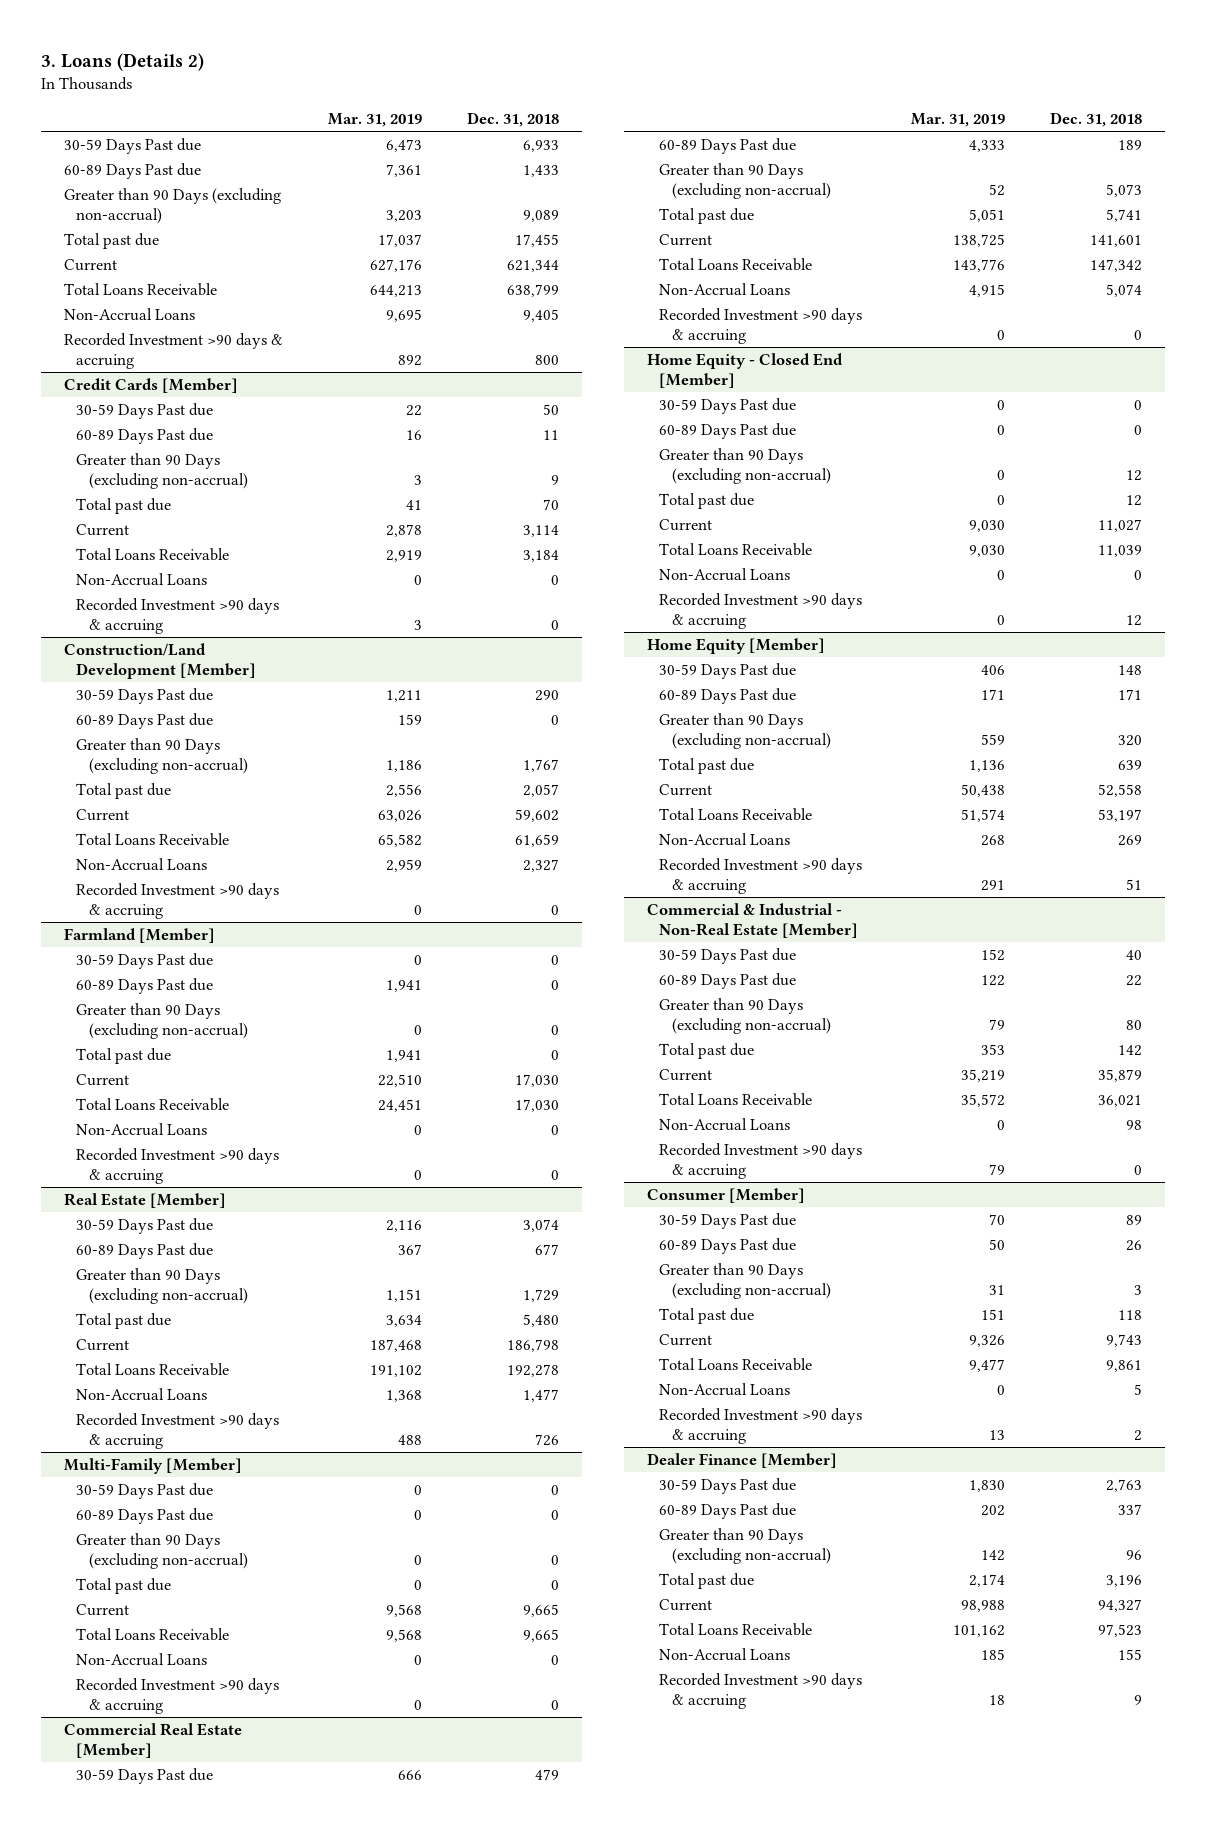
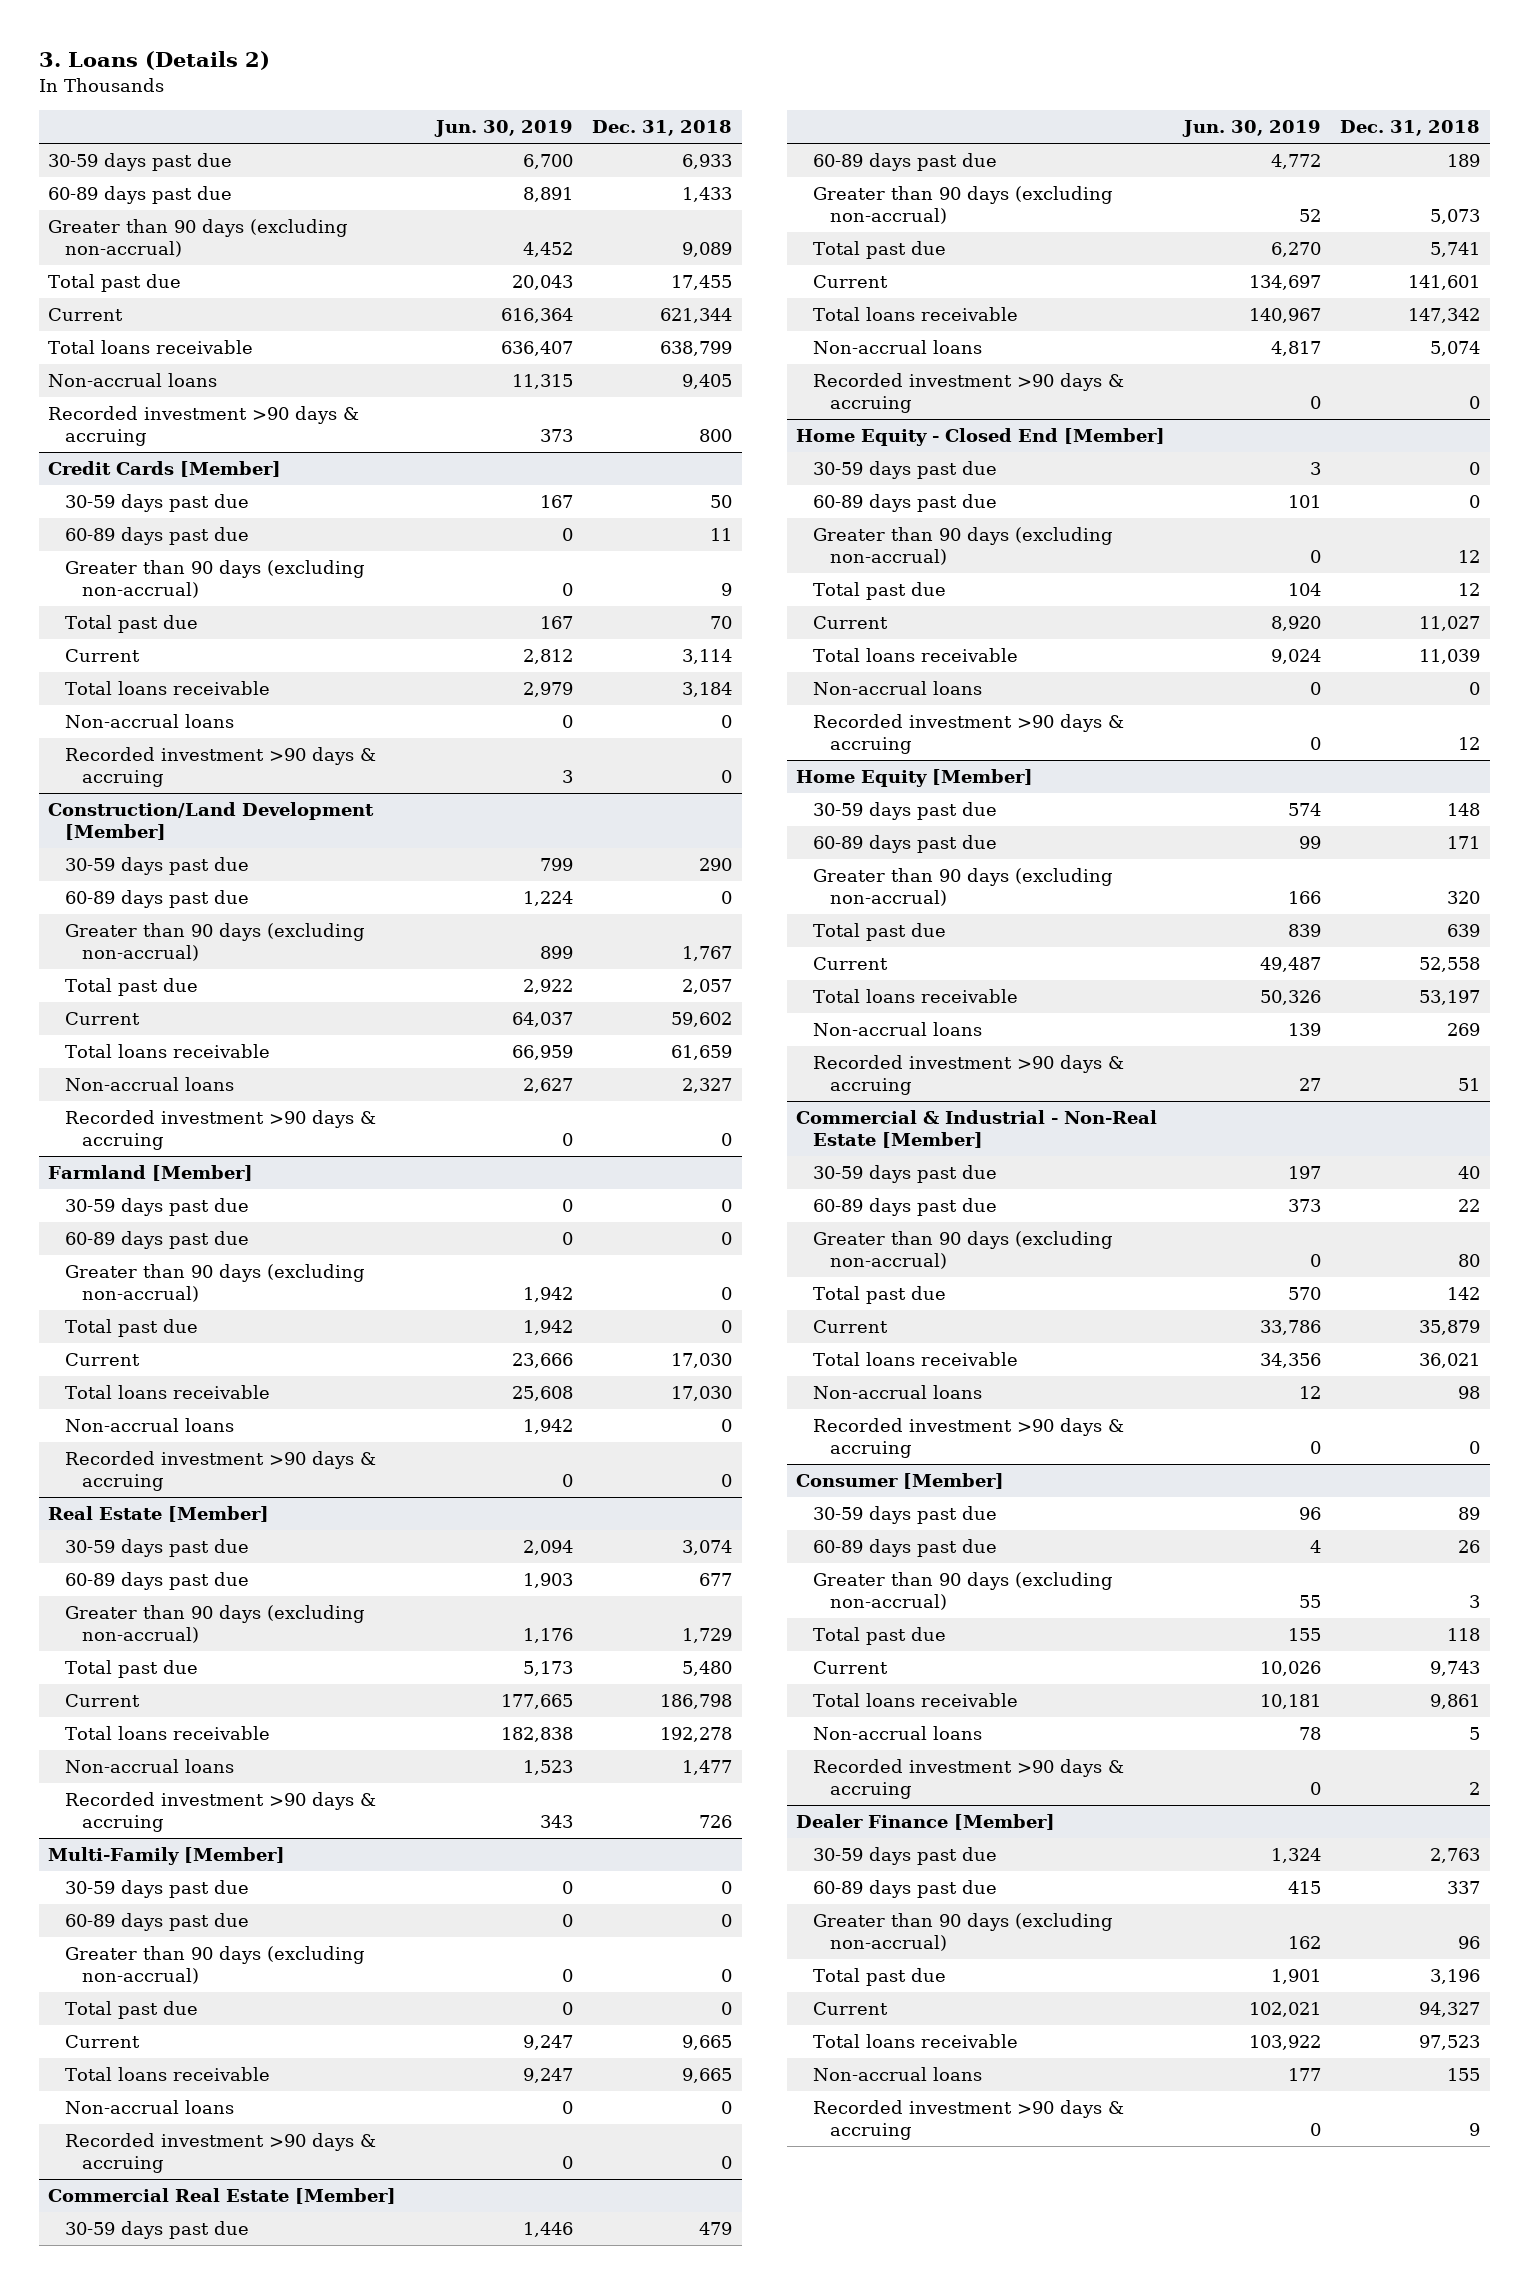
[328,113,423,128] Mar. 31, 2019 -> none
none -> [434,120,574,138] Jun. 30, 2019
[63,138,201,155] 30-59 Days Past due -> [48,153,233,172] 30-59 days past due
[63,163,201,180] 60-89 Days Past due -> [48,186,233,205] 60-89 days past due
[63,188,281,224] Greater than 90 Days (excluding non-accrual) -> [48,219,349,258] Greater than 90 days (excluding non-accrual)
[63,283,217,297] Total Loans Receivable -> [48,340,254,355] Total loans receivable
[63,308,195,322] Non-Accrual Loans -> [48,373,218,388] Non-accrual loans
[63,333,283,369] Recorded Investment >90 days & accruing -> [48,406,360,447] Recorded investment >90 days & accruing
[76,403,214,420] 30-59 Days Past due -> [65,494,250,513] 30-59 days past due
[76,428,214,445] 60-89 Days Past due -> [65,527,250,546] 60-89 days past due
[76,453,249,489] Greater than 90 Days (excluding non-accrual) -> [65,560,366,599] Greater than 90 days (excluding non-accrual)
[76,548,230,562] Total Loans Receivable -> [65,681,271,696] Total loans receivable
[76,573,208,587] Non-Accrual Loans -> [65,714,235,729] Non-accrual loans
[76,598,280,634] Recorded Investment >90 days & accruing -> [65,747,377,788] Recorded investment >90 days & accruing
[76,688,214,705] 30-59 Days Past due -> [65,857,250,876] 30-59 days past due
[76,713,214,730] 60-89 Days Past due -> [65,890,250,909] 60-89 days past due
[76,738,249,774] Greater than 90 Days (excluding non-accrual) -> [65,923,366,962] Greater than 90 days (excluding non-accrual)
[76,833,230,847] Total Loans Receivable -> [65,1044,271,1059] Total loans receivable
[76,858,208,872] Non-Accrual Loans -> [65,1077,235,1092] Non-accrual loans
[76,883,280,919] Recorded Investment >90 days & accruing -> [65,1110,377,1151] Recorded investment >90 days & accruing
[76,953,214,970] 30-59 Days Past due -> [65,1198,250,1217] 30-59 days past due
[76,978,214,995] 60-89 Days Past due -> [65,1231,250,1250] 60-89 days past due
[76,1003,249,1039] Greater than 90 Days (excluding non-accrual) -> [65,1264,366,1303] Greater than 90 days (excluding non-accrual)
[76,1098,230,1112] Total Loans Receivable -> [65,1385,271,1400] Total loans receivable
[76,1123,208,1137] Non-Accrual Loans -> [65,1418,235,1433] Non-accrual loans
[76,1148,280,1184] Recorded Investment >90 days & accruing -> [65,1451,377,1492] Recorded investment >90 days & accruing
[76,1218,214,1235] 30-59 Days Past due -> [65,1539,250,1558] 30-59 days past due
[76,1243,214,1260] 60-89 Days Past due -> [65,1572,250,1591] 60-89 days past due
[76,1268,249,1304] Greater than 90 Days (excluding non-accrual) -> [65,1605,366,1644] Greater than 90 days (excluding non-accrual)
[76,1363,230,1377] Total Loans Receivable -> [65,1726,271,1741] Total loans receivable
[76,1388,208,1402] Non-Accrual Loans -> [65,1759,235,1774] Non-accrual loans
[76,1413,280,1449] Recorded Investment >90 days & accruing -> [65,1792,377,1833] Recorded investment >90 days & accruing
[76,1483,214,1500] 30-59 Days Past due -> [65,1880,250,1899] 30-59 days past due
[76,1508,214,1525] 60-89 Days Past due -> [65,1913,250,1932] 60-89 days past due
[76,1533,249,1569] Greater than 90 Days (excluding non-accrual) -> [65,1946,366,1985] Greater than 90 days (excluding non-accrual)
[76,1628,230,1642] Total Loans Receivable -> [65,2067,271,2082] Total loans receivable
[76,1653,208,1667] Non-Accrual Loans -> [65,2100,235,2115] Non-accrual loans
[76,1678,280,1714] Recorded Investment >90 days & accruing -> [65,2133,377,2174] Recorded investment >90 days & accruing
[76,1768,214,1785] 30-59 Days Past due -> [65,2221,250,2240] 30-59 days past due
[659,138,797,155] 60-89 Days Past due -> [813,153,998,172] 60-89 days past due
[659,163,831,199] Greater than 90 Days (excluding non-accrual) -> [813,186,1114,225] Greater than 90 days (excluding non-accrual)
[659,258,813,272] Total Loans Receivable -> [813,307,1019,322] Total loans receivable
[659,283,791,297] Non-Accrual Loans -> [813,340,983,355] Non-accrual loans
[659,308,863,344] Recorded Investment >90 days & accruing -> [813,373,1125,414] Recorded investment >90 days & accruing
[659,398,797,415] 30-59 Days Past due -> [813,461,998,480] 30-59 days past due
[659,423,797,440] 60-89 Days Past due -> [813,494,998,513] 60-89 days past due
[659,448,831,484] Greater than 90 Days (excluding non-accrual) -> [813,527,1114,566] Greater than 90 days (excluding non-accrual)
[659,543,813,557] Total Loans Receivable -> [813,648,1019,663] Total loans receivable
[659,568,791,582] Non-Accrual Loans -> [813,681,983,696] Non-accrual loans
[659,593,863,629] Recorded Investment >90 days & accruing -> [813,714,1125,755] Recorded investment >90 days & accruing
[659,663,797,680] 30-59 Days Past due -> [813,802,998,821] 30-59 days past due
[659,688,797,705] 60-89 Days Past due -> [813,835,998,854] 60-89 days past due
[659,713,831,749] Greater than 90 Days (excluding non-accrual) -> [813,868,1114,907] Greater than 90 days (excluding non-accrual)
[659,808,813,822] Total Loans Receivable -> [813,989,1019,1004] Total loans receivable
[659,833,791,847] Non-Accrual Loans -> [813,1022,983,1037] Non-accrual loans
[659,858,863,894] Recorded Investment >90 days & accruing -> [813,1055,1125,1096] Recorded investment >90 days & accruing
[659,948,797,965] 30-59 Days Past due -> [813,1165,998,1184] 30-59 days past due
[659,973,797,990] 60-89 Days Past due -> [813,1198,998,1217] 60-89 days past due
[659,998,831,1034] Greater than 90 Days (excluding non-accrual) -> [813,1231,1114,1270] Greater than 90 days (excluding non-accrual)
[659,1093,813,1107] Total Loans Receivable -> [813,1352,1019,1367] Total loans receivable
[659,1118,791,1132] Non-Accrual Loans -> [813,1385,983,1400] Non-accrual loans
[659,1143,863,1179] Recorded Investment >90 days & accruing -> [813,1418,1125,1459] Recorded investment >90 days & accruing
[659,1213,797,1230] 30-59 Days Past due -> [813,1506,998,1525] 30-59 days past due
[659,1238,797,1255] 60-89 Days Past due -> [813,1539,998,1558] 60-89 days past due
[659,1263,831,1299] Greater than 90 Days (excluding non-accrual) -> [813,1572,1114,1611] Greater than 90 days (excluding non-accrual)
[659,1358,813,1372] Total Loans Receivable -> [813,1693,1019,1708] Total loans receivable
[659,1383,791,1397] Non-Accrual Loans -> [813,1726,983,1741] Non-accrual loans
[659,1408,863,1444] Recorded Investment >90 days & accruing -> [813,1759,1125,1800] Recorded investment >90 days & accruing
[659,1478,797,1495] 30-59 Days Past due -> [813,1847,998,1866] 30-59 days past due
[659,1503,797,1520] 60-89 Days Past due -> [813,1880,998,1899] 60-89 days past due
[659,1528,831,1564] Greater than 90 Days (excluding non-accrual) -> [813,1913,1114,1952] Greater than 90 days (excluding non-accrual)
[659,1623,813,1637] Total Loans Receivable -> [813,2034,1019,2049] Total loans receivable
[659,1648,791,1662] Non-Accrual Loans -> [813,2067,983,2082] Non-accrual loans
[659,1673,863,1709] Recorded Investment >90 days & accruing -> [813,2100,1125,2141] Recorded investment >90 days & accruing

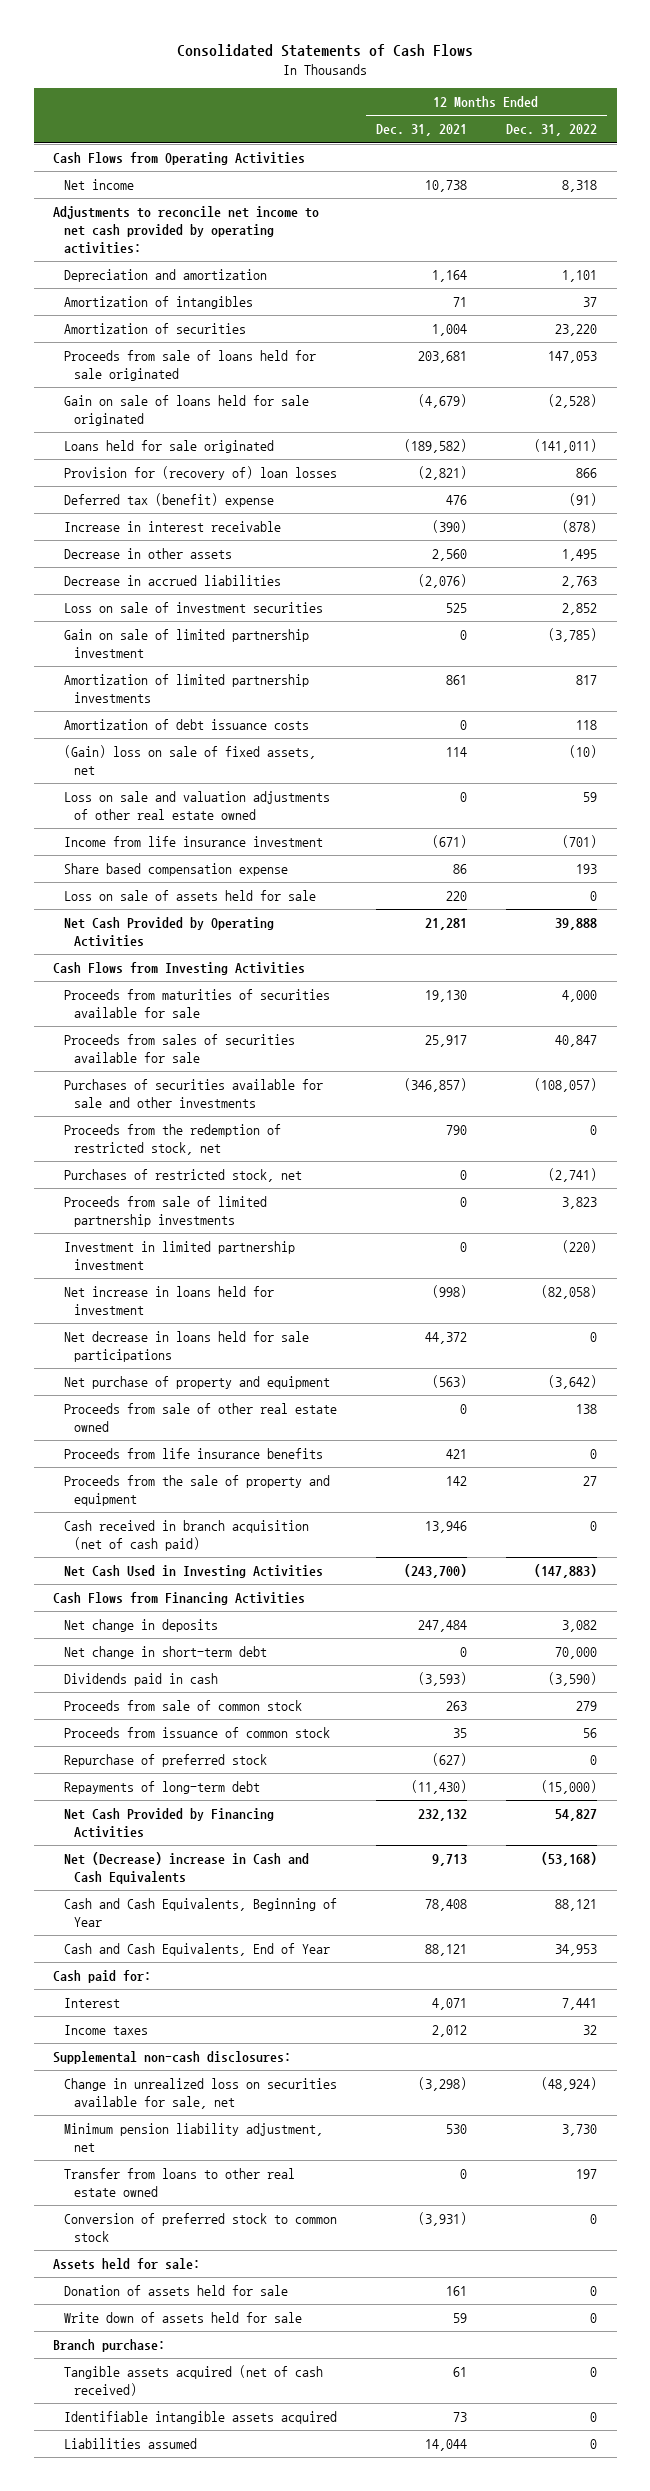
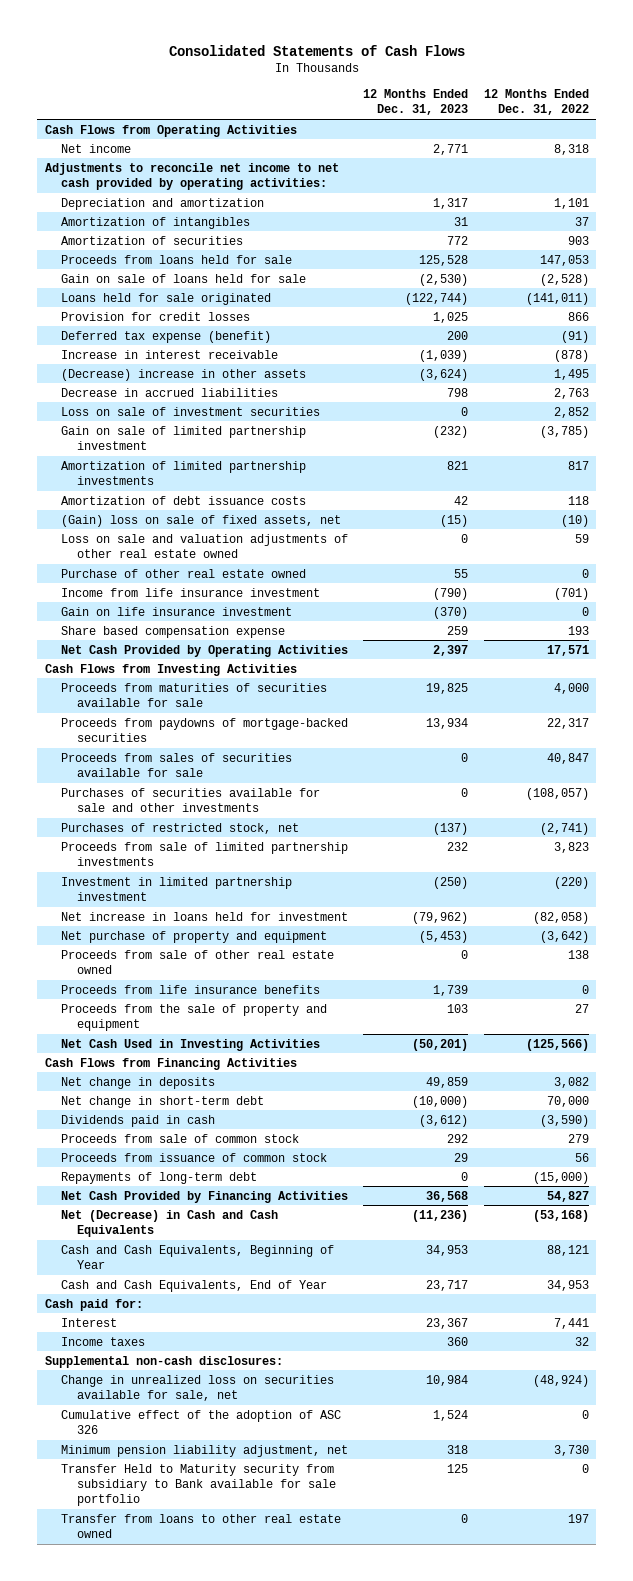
[375,124,467,137] Dec. 31, 2021 -> none
none -> [363,89,469,116] 12 Months Ended Dec. 31, 2023
[555,324,598,337] 23,220 -> [567,235,589,245] 903
[63,350,316,381] Proceeds from sale of loans held for sale originated -> [60,254,292,264] Proceeds from loans held for sale
[63,395,309,426] Gain on sale of loans held for sale originated -> [60,273,306,283] Gain on sale of loans held for sale
[63,466,337,481] Provision for (recovery of) loan losses -> [60,311,250,321] Provision for credit losses
[63,493,274,508] Deferred tax (benefit) expense -> [60,330,271,343] Deferred tax expense (benefit)
[63,548,232,560] Decrease in other assets -> [60,368,306,381] (Decrease) increase in other assets
none -> [60,568,306,578] Purchase of other real estate owned
none -> [60,606,292,616] Gain on life insurance investment
[63,890,316,902] Loss on sale of assets held for sale -> none
[555,918,598,931] 39,888 -> [546,644,589,656] 17,571
none -> [60,717,348,742] Proceeds from paydowns of mortgage-backed securities
[63,1124,281,1155] Proceeds from the redemption of restricted stock, net -> none
[63,1331,309,1362] Net decrease in loans held for sale participations -> none
[63,1520,309,1551] Cash received in branch acquisition (net of cash paid) -> none
[534,1564,598,1579] (147,883) -> [525,1038,589,1051] (125,566)
[63,1754,267,1768] Repurchase of preferred stock -> none
[63,1852,309,1884] Net (Decrease) increase in Cash and Cash Equivalents -> [60,1209,278,1237] Net (Decrease) in Cash and Cash Equivalents
none -> [60,1409,341,1434] Cumulative effect of the adoption of ASC 326
none -> [60,1463,337,1507] Transfer Held to Maturity security from subsidiary to Bank available for sale portfolio
[63,2213,337,2242] Conversion of preferred stock to common stock -> none
[53,2258,201,2271] Assets held for sale: -> none
[63,2285,288,2297] Donation of assets held for sale -> none
[63,2312,302,2324] Write down of assets held for sale -> none
[53,2339,166,2353] Branch purchase: -> none
[63,2365,323,2396] Tangible assets acquired (net of cash received) -> none
[63,2411,337,2425] Identifiable intangible assets acquired -> none
[63,2438,197,2450] Liabilities assumed -> none

